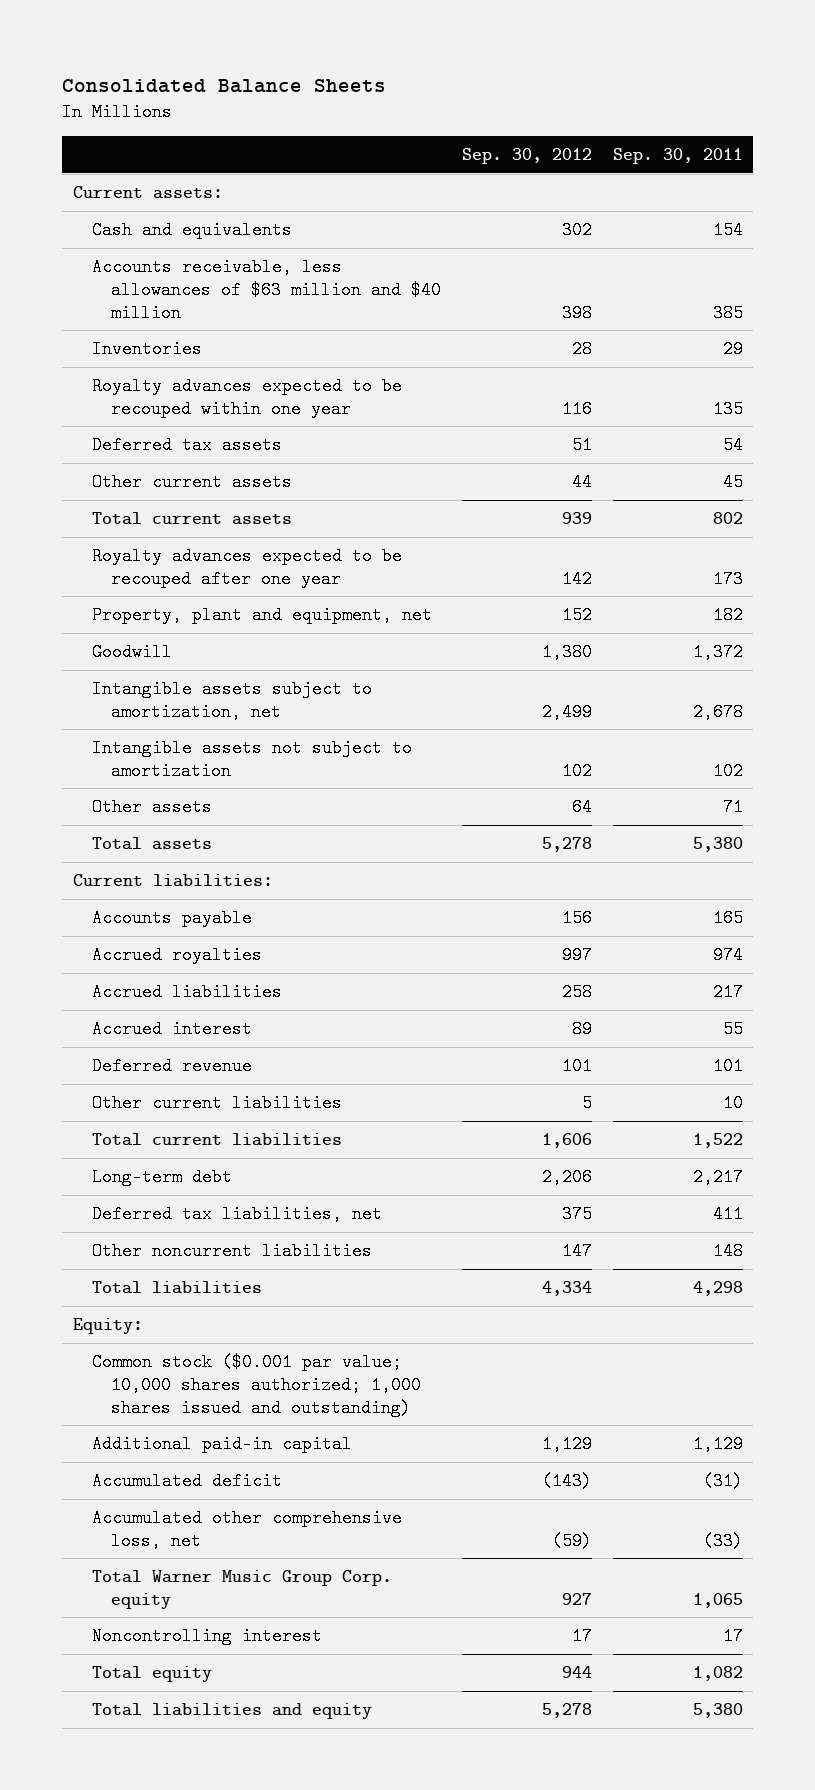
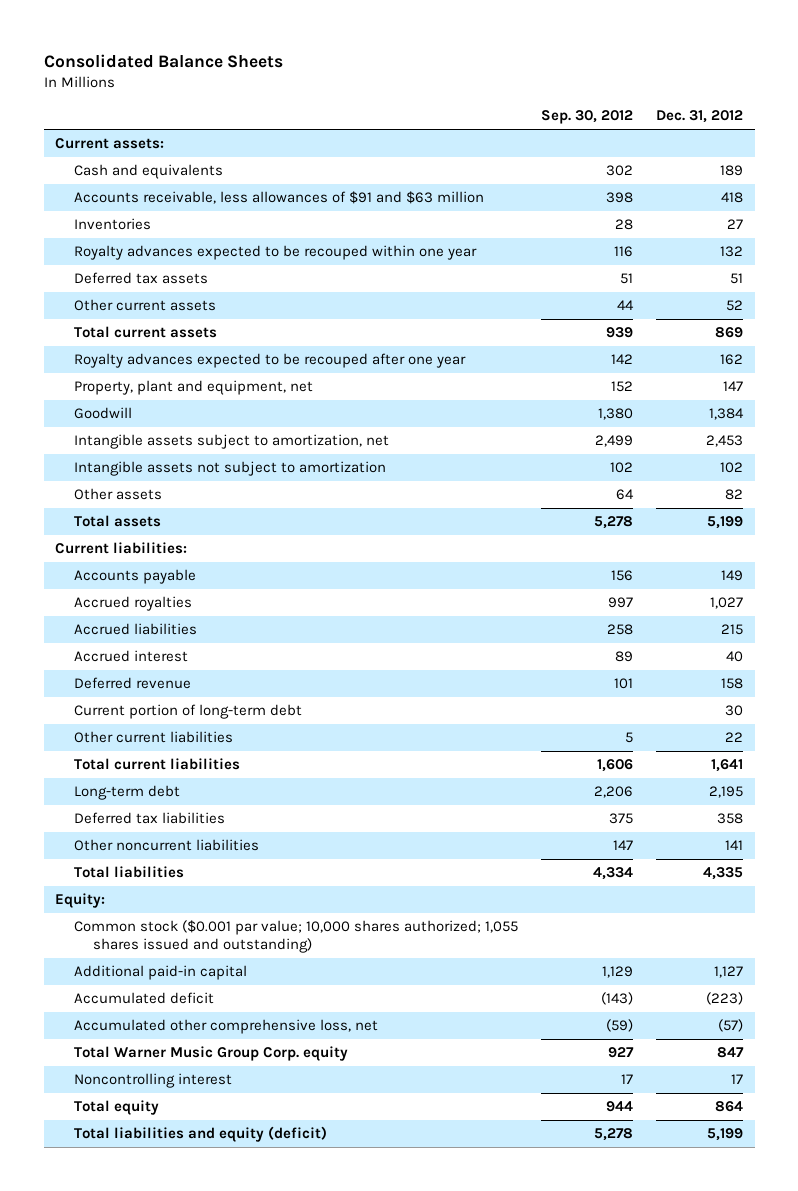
[612,148,743,165] Sep. 30, 2011 -> none
none -> [656,110,744,124] Dec. 31, 2012
[91,258,442,322] Accounts receivable, less allowances of $63 million and $40 million -> [74,191,485,205] Accounts receivable, less allowances of $91 and $63 million
none -> [74,704,303,720] Current portion of long-term debt
[91,1205,382,1224] Deferred tax liabilities, net -> [74,812,226,825] Deferred tax liabilities
[91,1353,422,1417] Common stock ($0.001 par value; 10,000 shares authorized; 1,000 shares issued and outstanding) -> [74,920,519,954] Common stock ($0.001 par value; 10,000 shares authorized; 1,055 shares issued and outstanding)
[91,1703,372,1720] Total liabilities and equity -> [74,1126,328,1143] Total liabilities and equity (deficit)

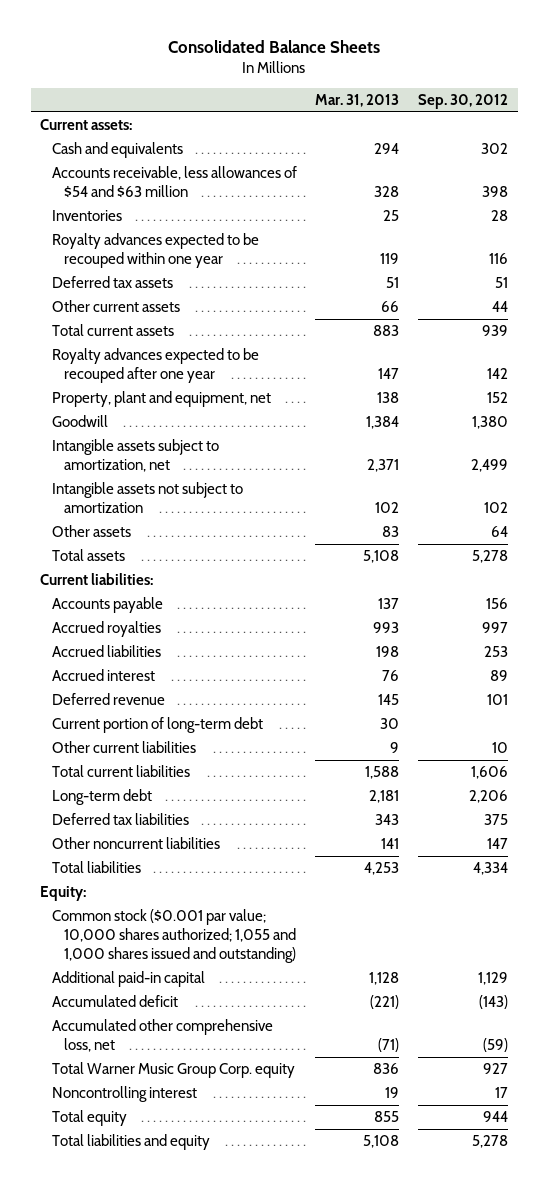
[656,110,744,124] Dec. 31, 2012 -> none
none -> [315,94,400,108] Mar. 31, 2013
[74,191,485,205] Accounts receivable, less allowances of $91 and $63 million -> [51,166,297,199] Accounts receivable, less allowances of $54 and $63 million
[607,624,634,636] 258 -> [484,646,509,658] 253
[625,732,634,744] 5 -> [492,742,509,754] 10
[74,920,519,954] Common stock ($0.001 par value; 10,000 shares authorized; 1,055 shares issued and outstanding) -> [51,909,296,964] Common stock ($0.001 par value; 10,000 shares authorized; 1,055 and 1,000 shares issued and outstanding)
[74,1126,328,1143] Total liabilities and equity (deficit) -> [51,1134,210,1151] Total liabilities and equity

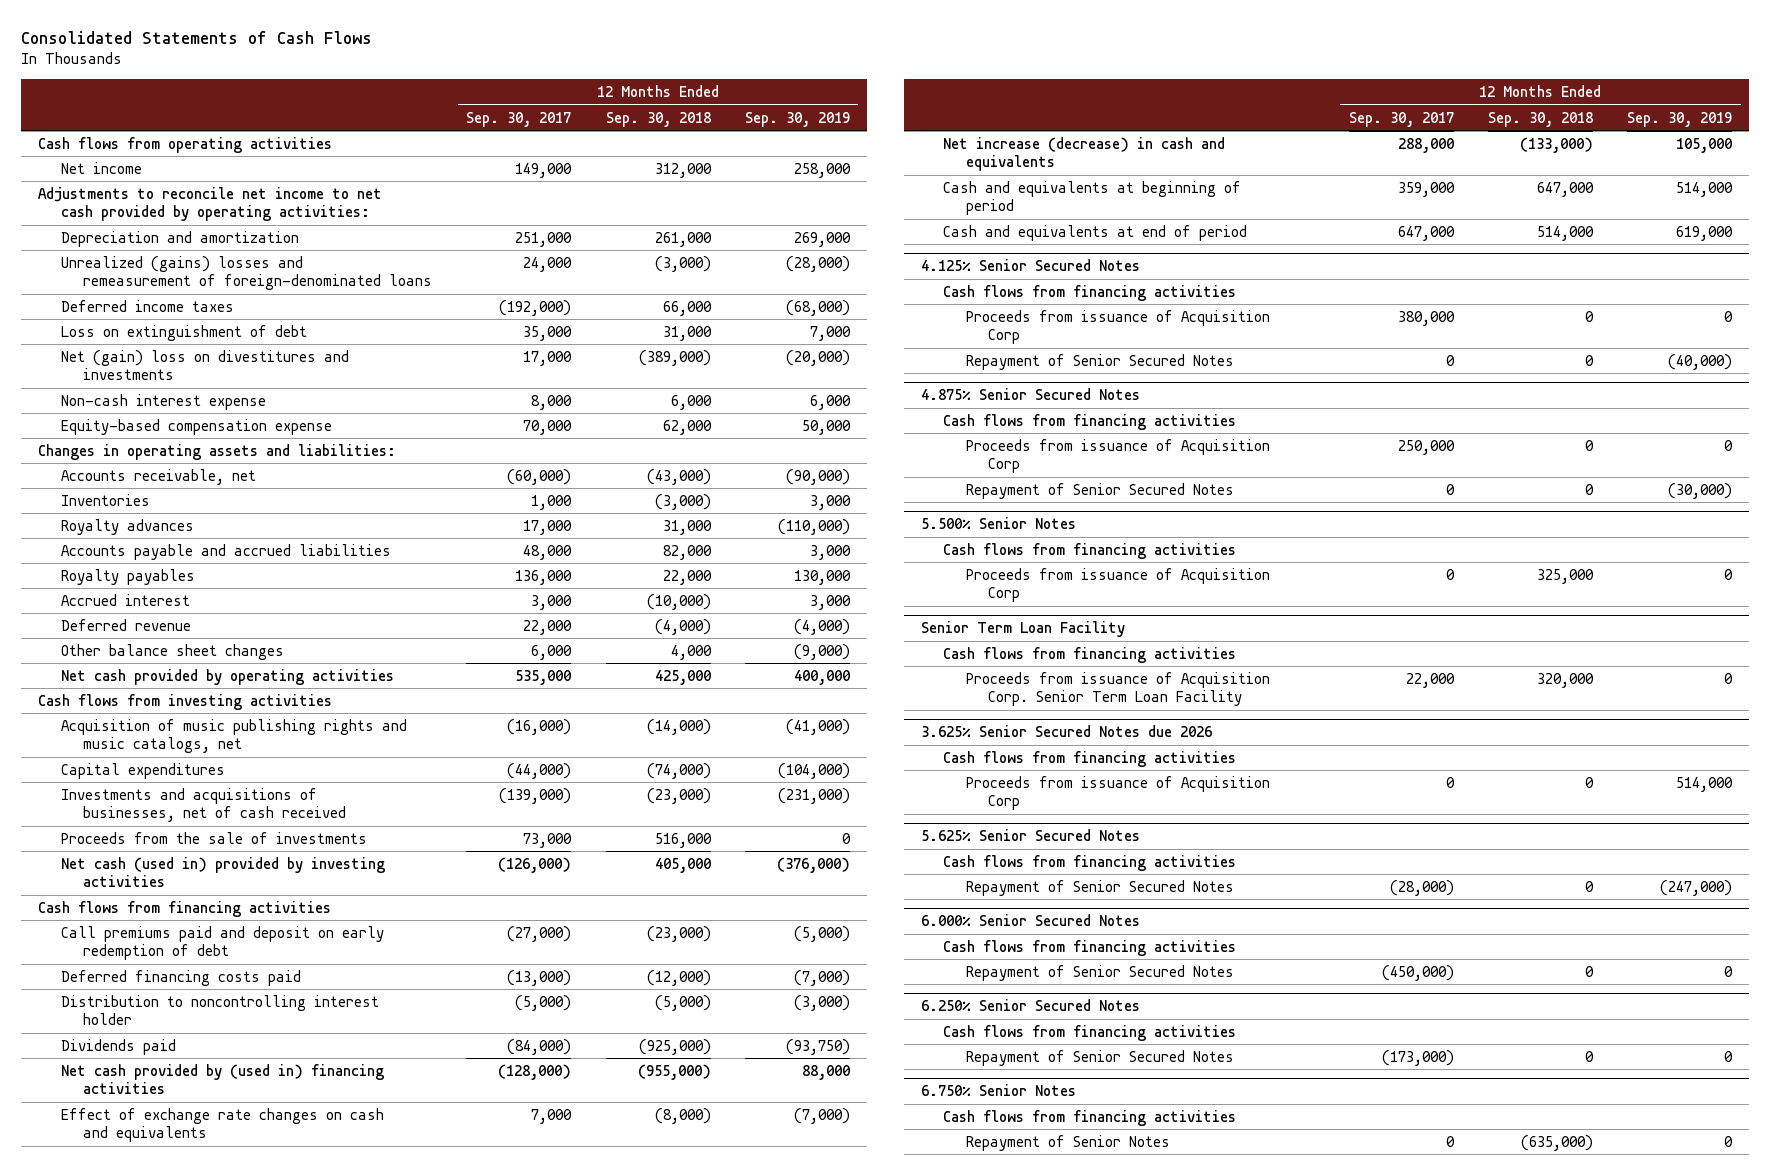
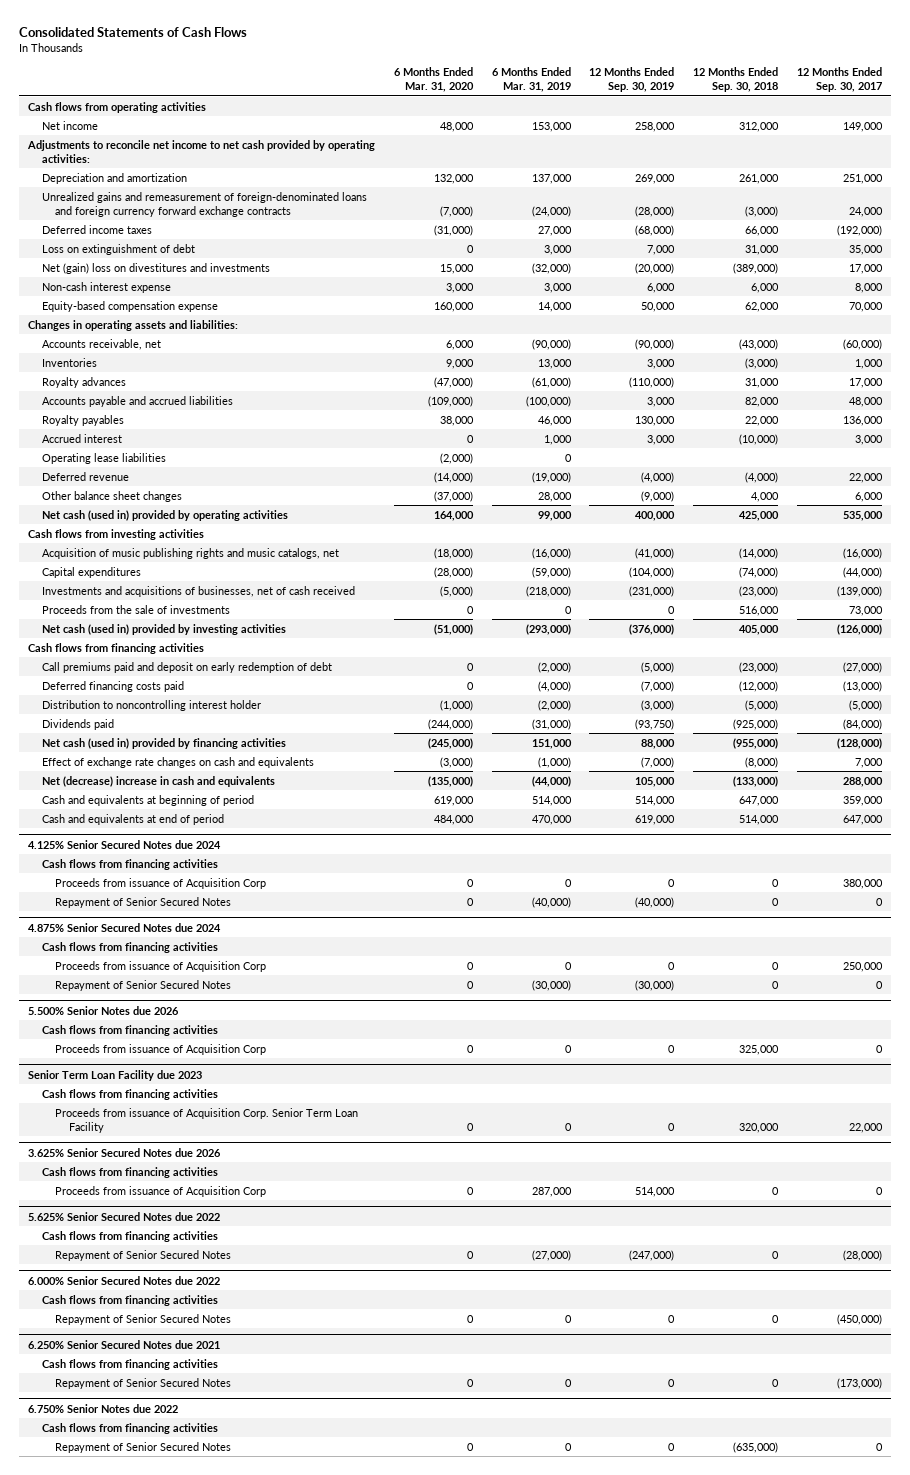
none -> [394,67,475,93] 6 Months Ended Mar. 31, 2020
none -> [491,67,571,93] 6 Months Ended Mar. 31, 2019
[60,255,433,291] Unrealized (gains) losses and remeasurement of foreign-denominated loans -> [41,191,367,217] Unrealized gains and remeasurement of foreign-denominated loans and foreign currency forward exchange contracts
none -> [41,452,166,464] Operating lease liabilities
[60,668,394,685] Net cash provided by operating activities -> [41,509,288,521] Net cash (used in) provided by operating activities
[60,1063,384,1095] Net cash provided by (used in) financing activities -> [41,737,286,749] Net cash (used in) provided by financing activities
[943,136,1226,172] Net increase (decrease) in cash and equivalents -> [41,775,275,787] Net (decrease) increase in cash and equivalents
[920,259,1140,272] 4.125% Senior Secured Notes -> [28,839,222,849] 4.125% Senior Secured Notes due 2024
[920,388,1140,401] 4.875% Senior Secured Notes -> [28,922,222,932] 4.875% Senior Secured Notes due 2024
[920,517,1076,530] 5.500% Senior Notes -> [28,1005,180,1015] 5.500% Senior Notes due 2026
[920,621,1125,638] Senior Term Loan Facility -> [28,1069,203,1081] Senior Term Loan Facility due 2023
[920,829,1140,842] 5.625% Senior Secured Notes -> [28,1211,221,1221] 5.625% Senior Secured Notes due 2022
[920,914,1140,927] 6.000% Senior Secured Notes -> [28,1275,221,1285] 6.000% Senior Secured Notes due 2022
[920,999,1140,1012] 6.250% Senior Secured Notes -> [28,1339,221,1349] 6.250% Senior Secured Notes due 2021
[920,1084,1076,1097] 6.750% Senior Notes -> [28,1403,179,1413] 6.750% Senior Notes due 2022
[965,1134,1170,1151] Repayment of Senior Notes -> [55,1441,232,1453] Repayment of Senior Secured Notes

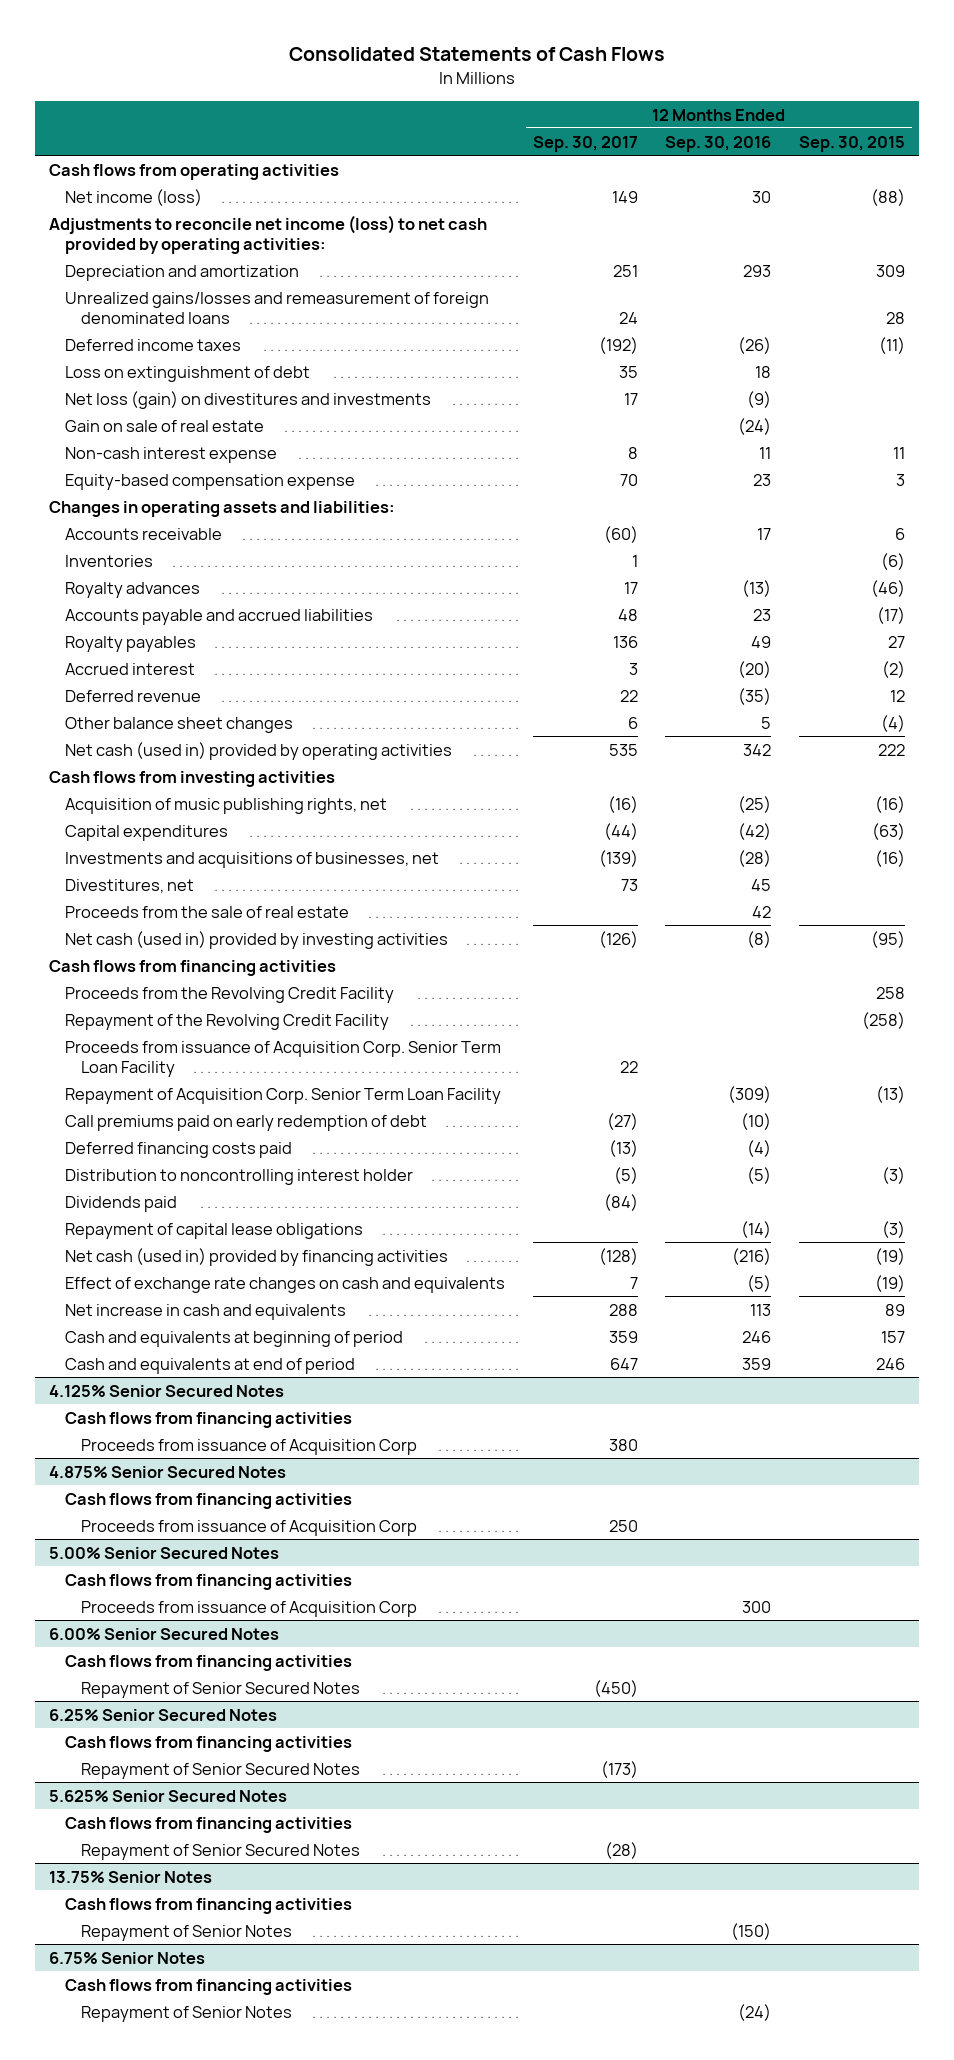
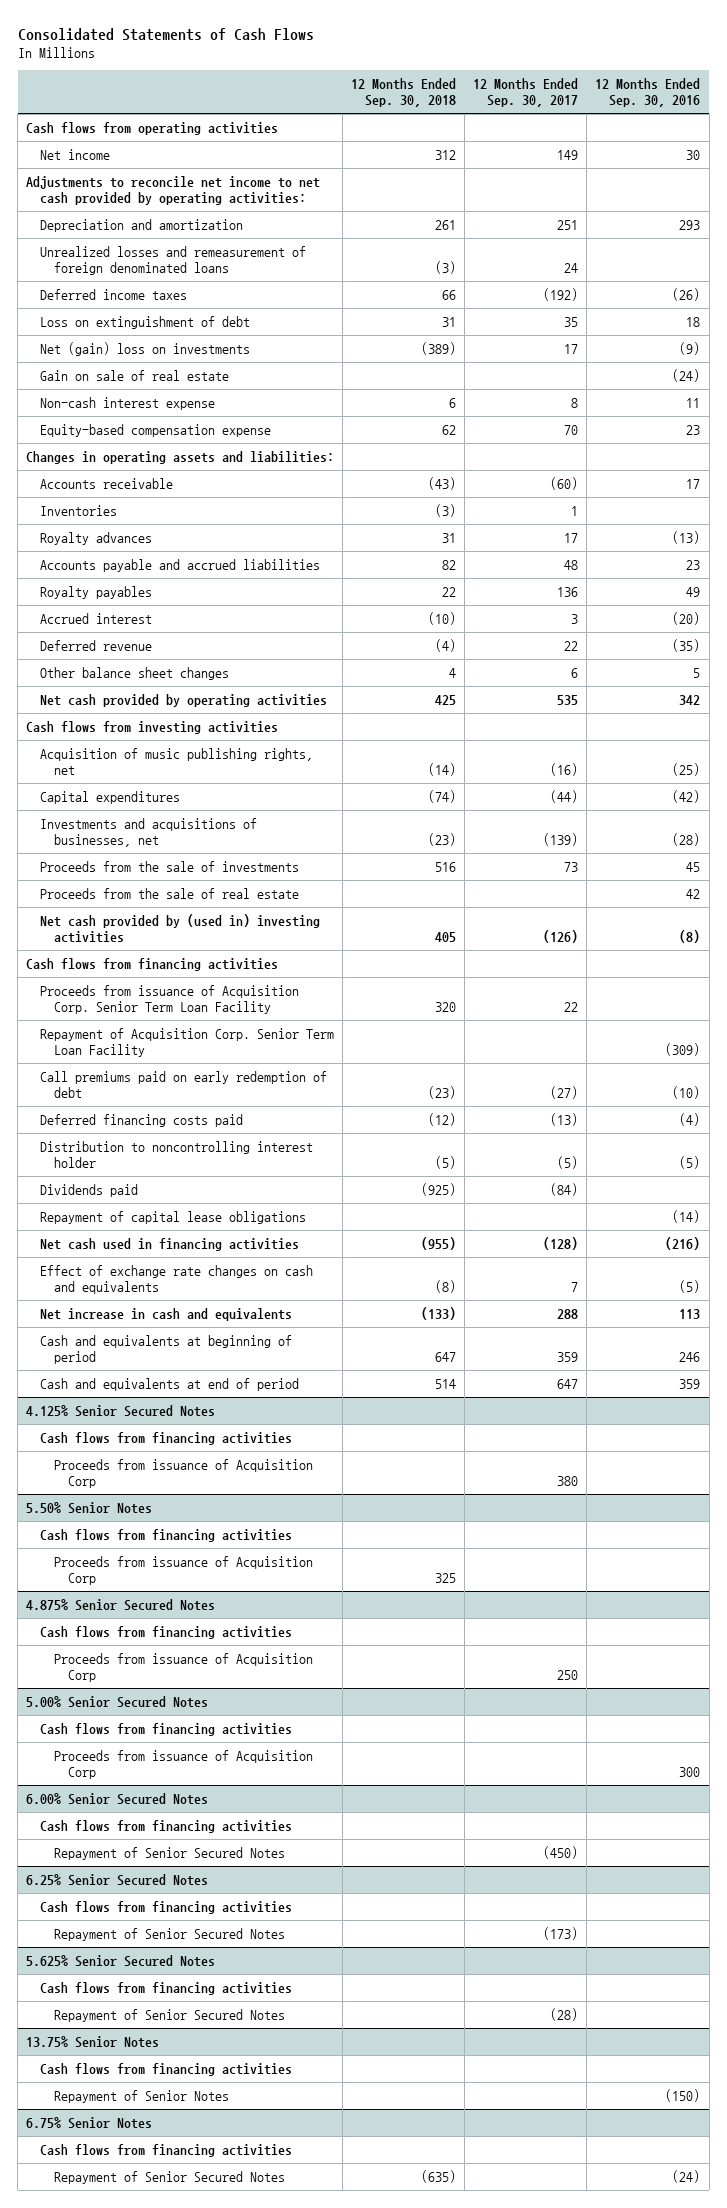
[799,135,906,152] Sep. 30, 2015 -> none
none -> [351,77,457,108] 12 Months Ended Sep. 30, 2018
[65,188,203,206] Net income (loss) -> [40,148,111,160] Net income
[49,214,488,254] Adjustments to reconcile net income (loss) to net cash provided by operating activities: -> [26,175,321,205] Adjustments to reconcile net income to net cash provided by operating activities:
[65,291,490,324] Unrealized gains/losses and remeasurement of foreign denominated loans -> [40,245,307,275] Unrealized losses and remeasurement of foreign denominated loans
[65,390,432,409] Net loss (gain) on divestitures and investments -> [40,341,251,356] Net (gain) loss on investments
[65,741,453,760] Net cash (used in) provided by operating activities -> [40,693,328,707] Net cash provided by operating activities
[65,878,195,893] Divestitures, net -> [40,860,300,872] Proceeds from the sale of investments
[65,930,449,949] Net cash (used in) provided by investing activities -> [40,913,321,943] Net cash provided by (used in) investing activities
[65,986,395,1003] Proceeds from the Revolving Credit Facility -> none
[65,1013,390,1030] Repayment of the Revolving Credit Facility -> none
[65,1247,449,1266] Net cash (used in) provided by financing activities -> [40,1237,300,1251] Net cash used in financing activities
none -> [26,1501,153,1514] 5.50% Senior Notes
none -> [40,1528,293,1542] Cash flows from financing activities
none -> [54,1555,314,1585] Proceeds from issuance of Acquisition Corp
[81,2005,293,2022] Repayment of Senior Notes -> [54,2170,286,2184] Repayment of Senior Secured Notes

